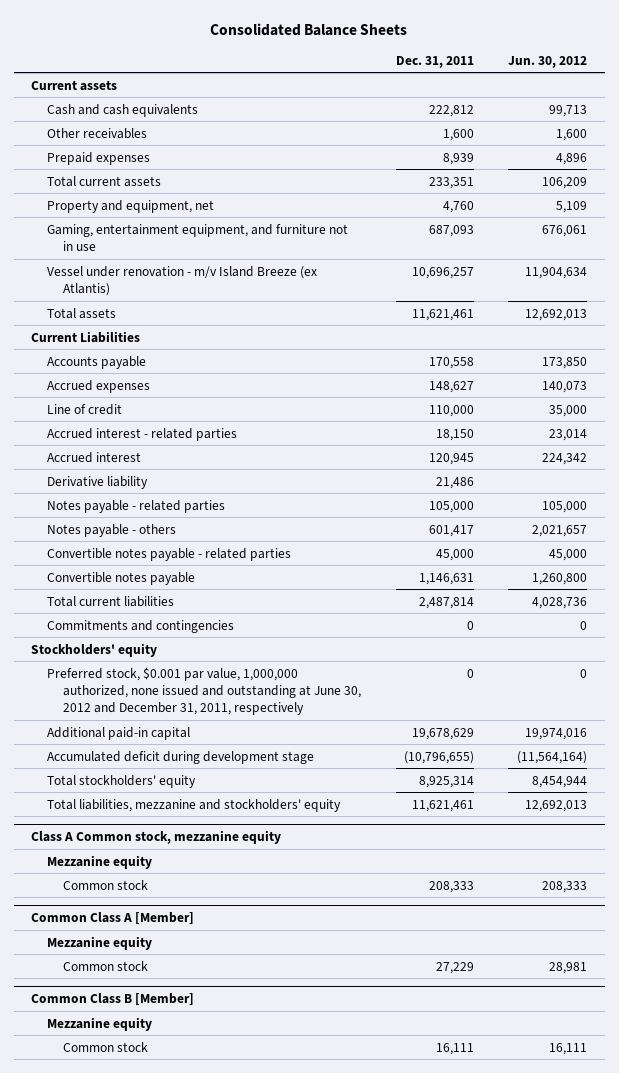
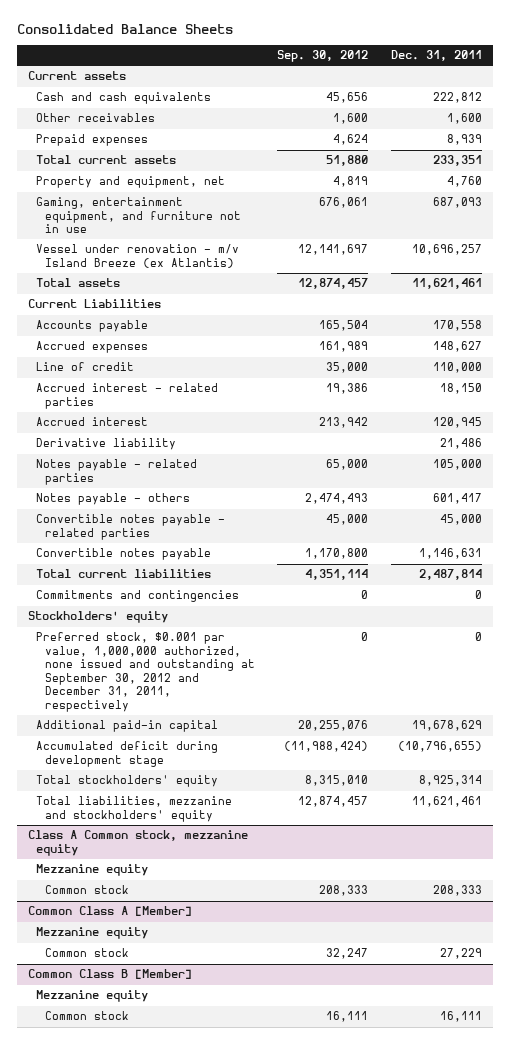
[508,55,588,68] Jun. 30, 2012 -> none
none -> [277,49,369,62] Sep. 30, 2012
[47,666,361,715] Preferred stock, $0.001 par value, 1,000,000 authorized, none issued and outstanding at June 30, 2012 and December 31, 2011, respectively -> [36,632,255,712] Preferred stock, $0.001 par value, 1,000,000 authorized, none issued and outstanding at September 30, 2012 and December 31, 2011, respectively

